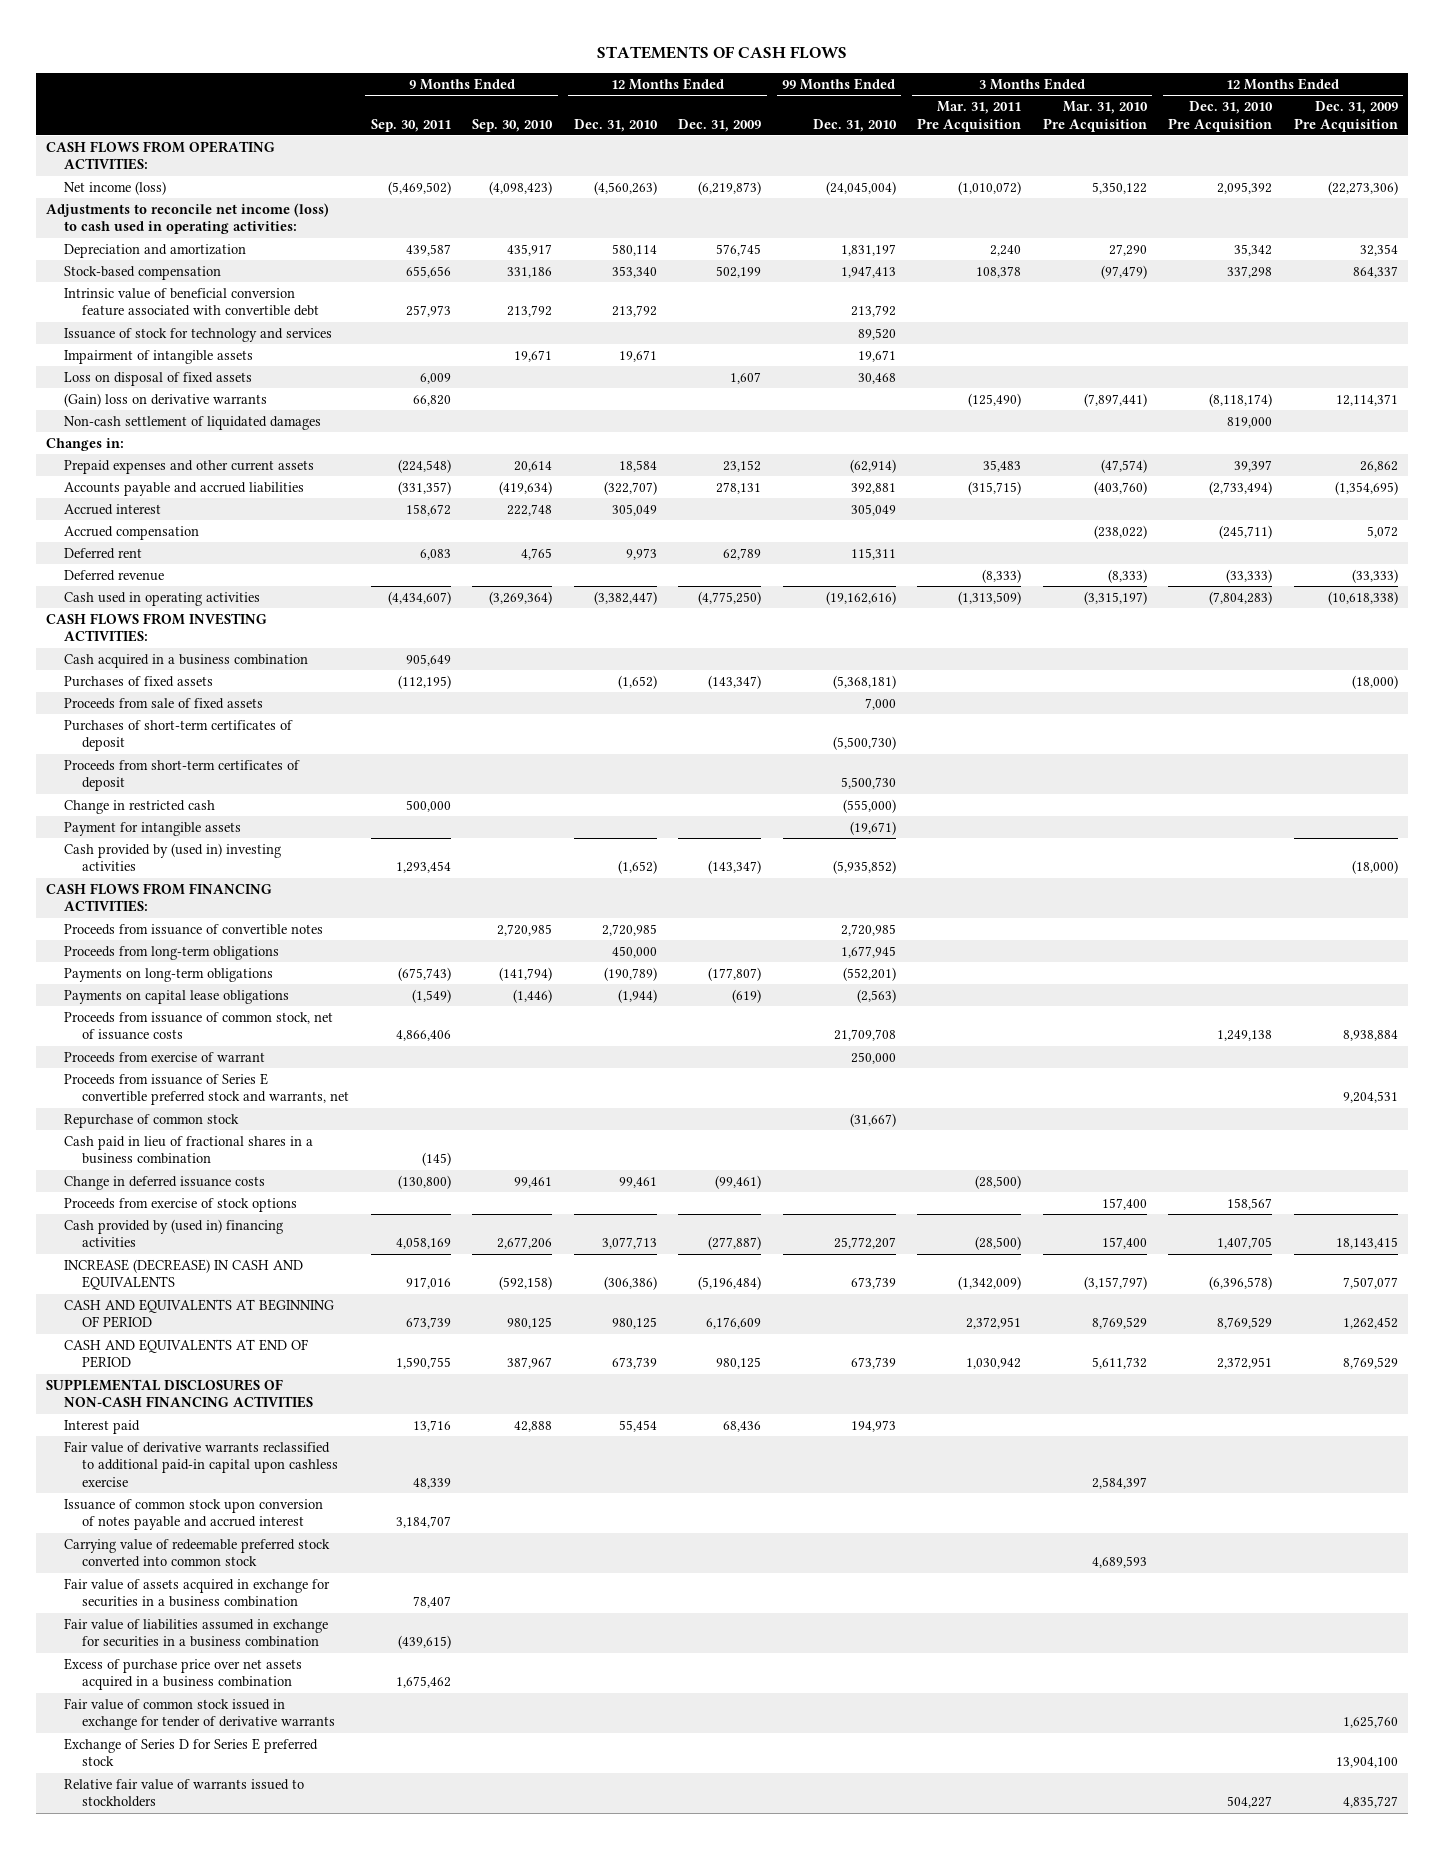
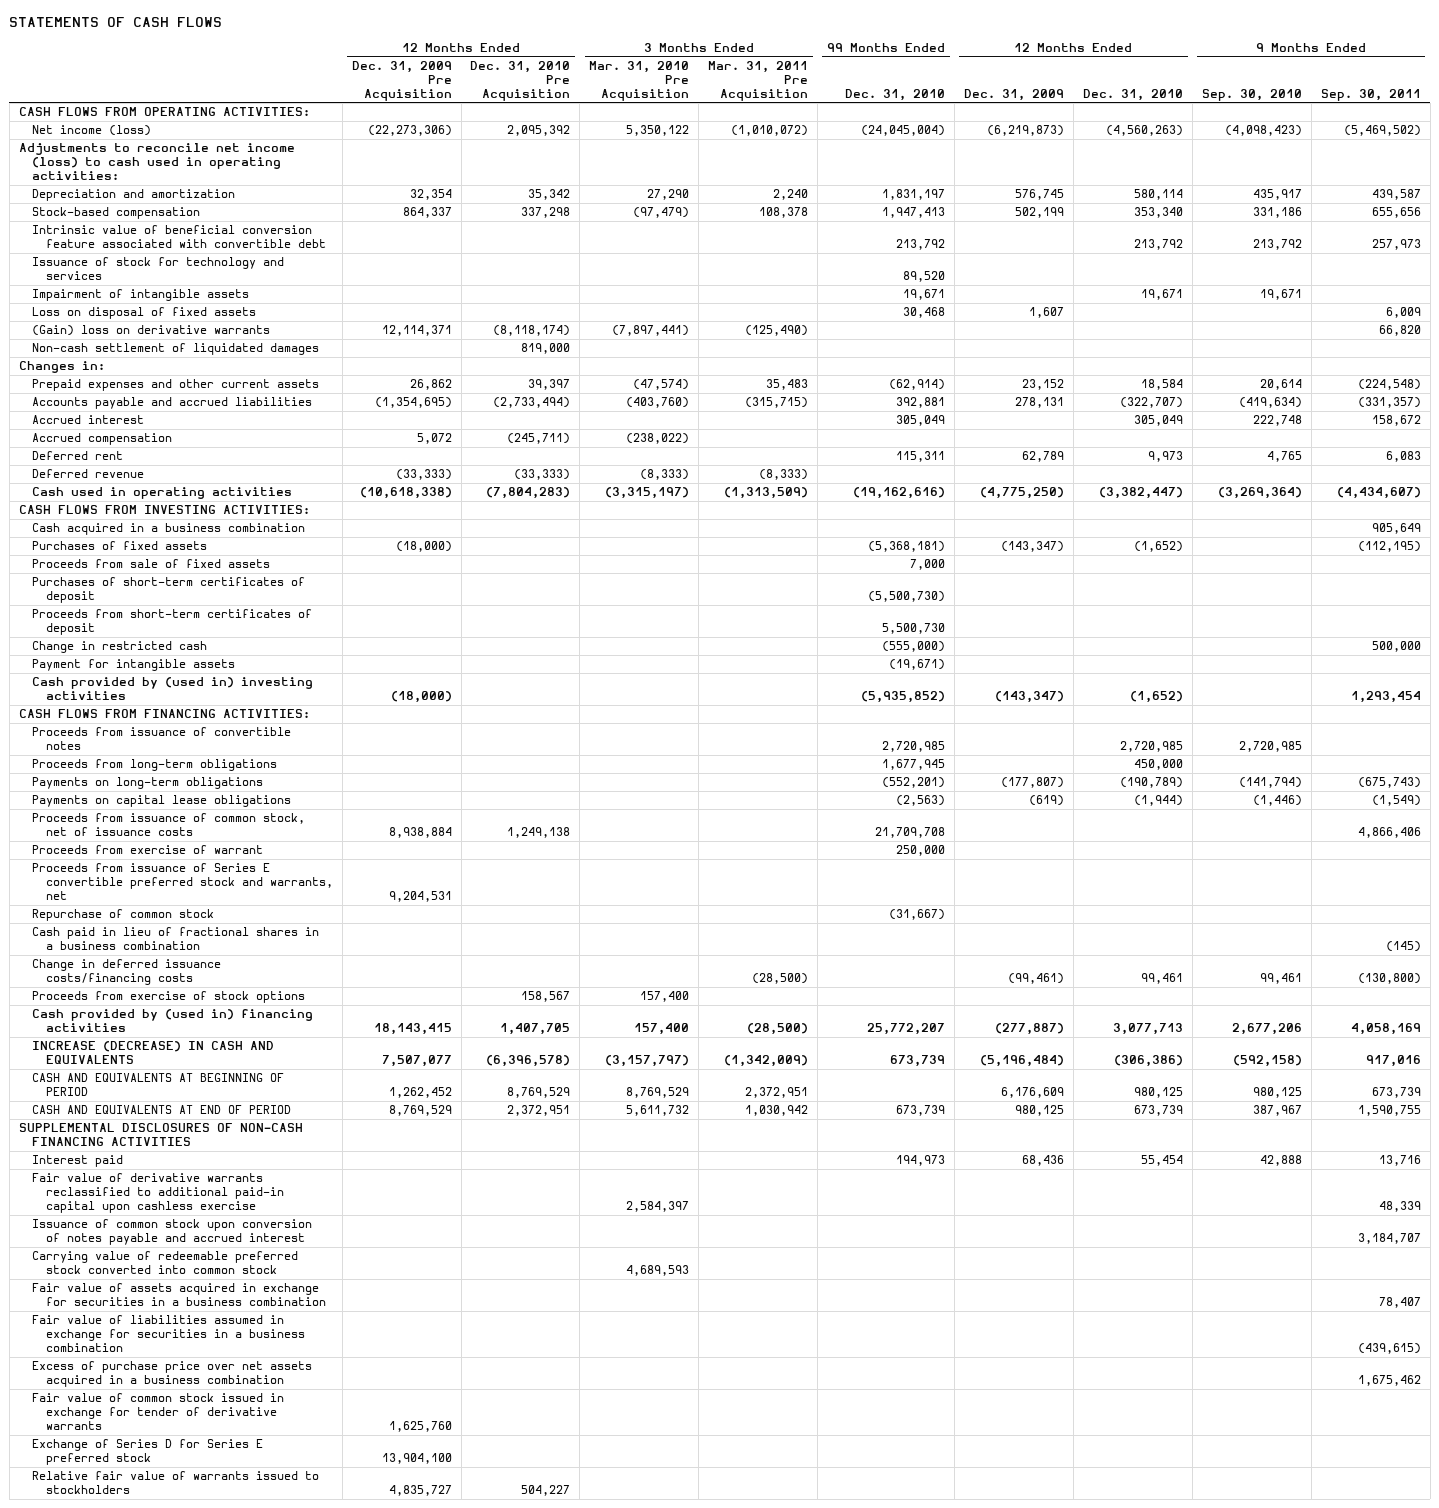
[64,1175,266,1190] Change in deferred issuance costs -> [32,959,222,986] Change in deferred issuance costs/financing costs

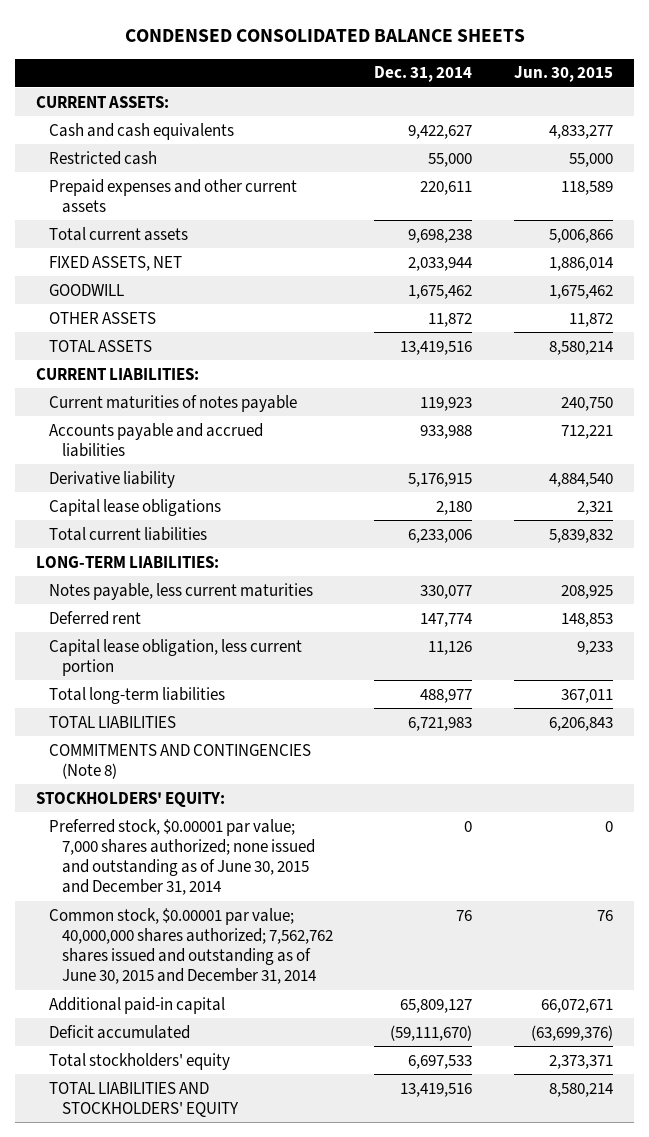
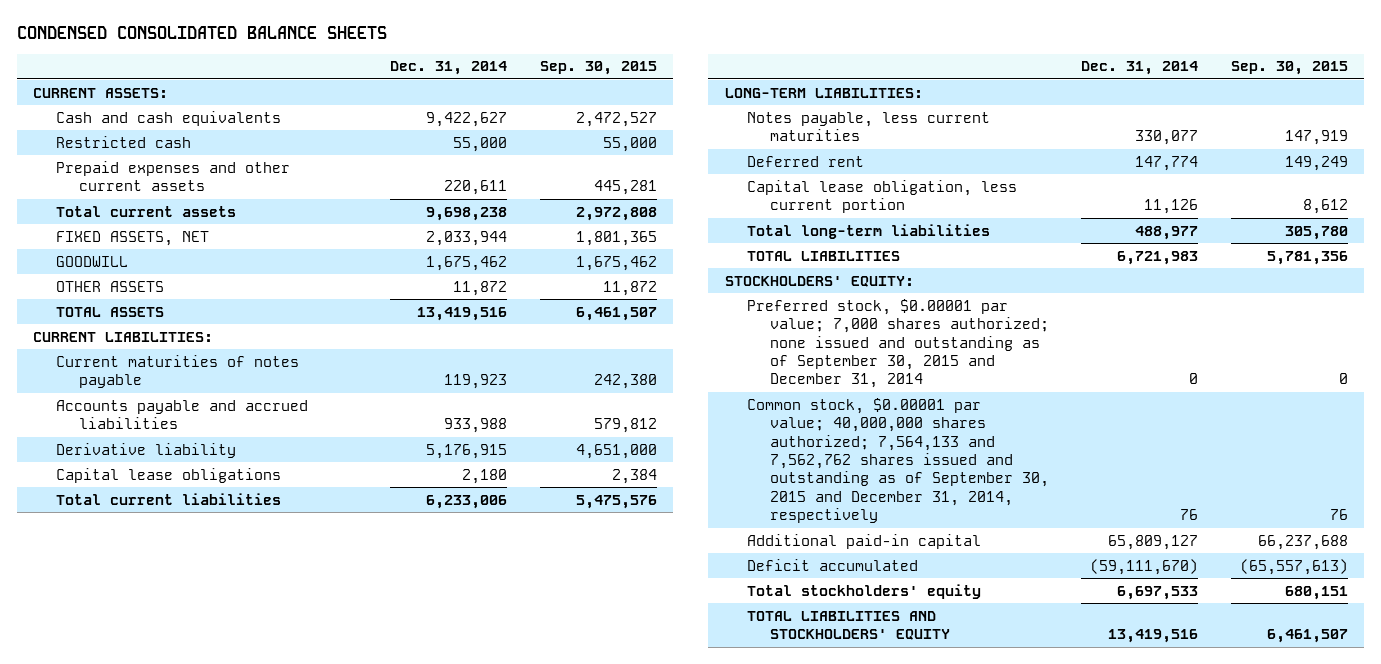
[514,66,614,83] Jun. 30, 2015 -> none
none -> [539,61,657,76] Sep. 30, 2015
[48,743,311,779] COMMITMENTS AND CONTINGENCIES (Note 8) -> none
[48,818,315,895] Preferred stock, $0.00001 par value; 7,000 shares authorized; none issued and outstanding as of June 30, 2015 and December 31, 2014 -> [747,298,1050,389] Preferred stock, $0.00001 par value; 7,000 shares authorized; none issued and outstanding as of September 30, 2015 and December 31, 2014
[48,907,333,984] Common stock, $0.00001 par value; 40,000,000 shares authorized; 7,562,762 shares issued and outstanding as of June 30, 2015 and December 31, 2014 -> [747,397,1050,524] Common stock, $0.00001 par value; 40,000,000 shares authorized; 7,564,133 and 7,562,762 shares issued and outstanding as of September 30, 2015 and December 31, 2014, respectively

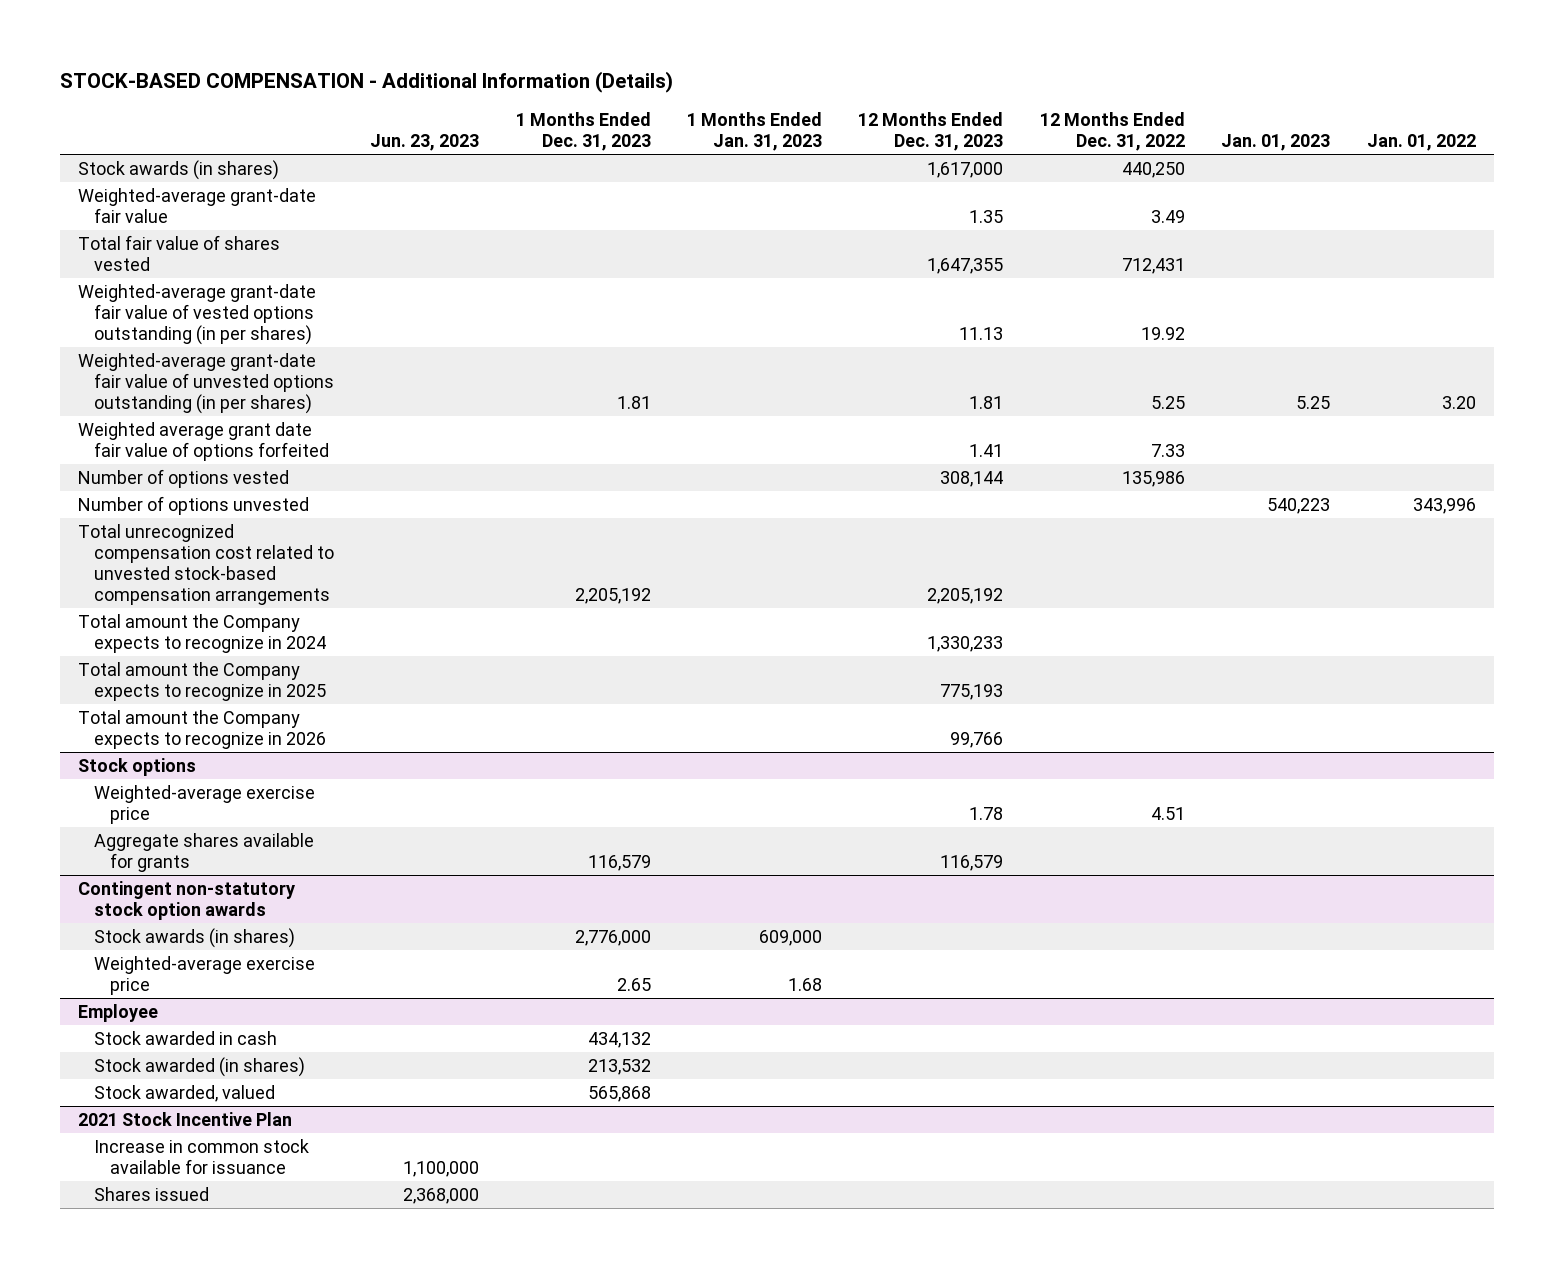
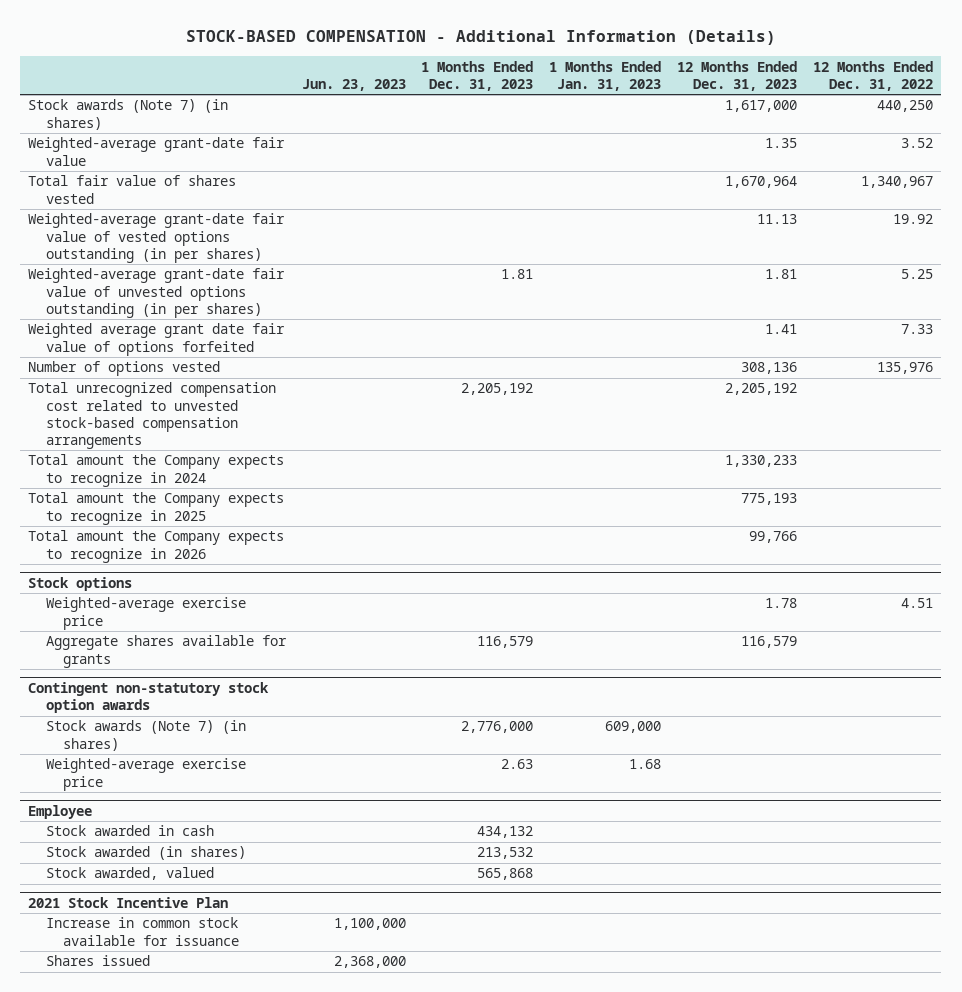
[1221,133,1331,151] Jan. 01, 2023 -> none
[1366,133,1476,151] Jan. 01, 2022 -> none
[78,160,280,181] Stock awards (in shares) -> [28,99,229,130] Stock awards (Note 7) (in shares)
[1150,209,1185,223] 3.49 -> [901,138,934,149] 3.52
[927,257,1004,274] 1,647,355 -> [725,176,798,189] 1,670,964
[1121,257,1185,274] 712,431 -> [861,176,934,189] 1,340,967
[78,496,310,516] Number of options unvested -> none
[940,471,1004,488] 308,144 -> [741,362,798,375] 308,136
[1121,471,1185,488] 135,986 -> [877,362,934,375] 135,976
[94,928,296,949] Stock awards (in shares) -> [45,720,246,751] Stock awards (Note 7) (in shares)
[616,977,651,991] 2.65 -> [501,759,534,770] 2.63

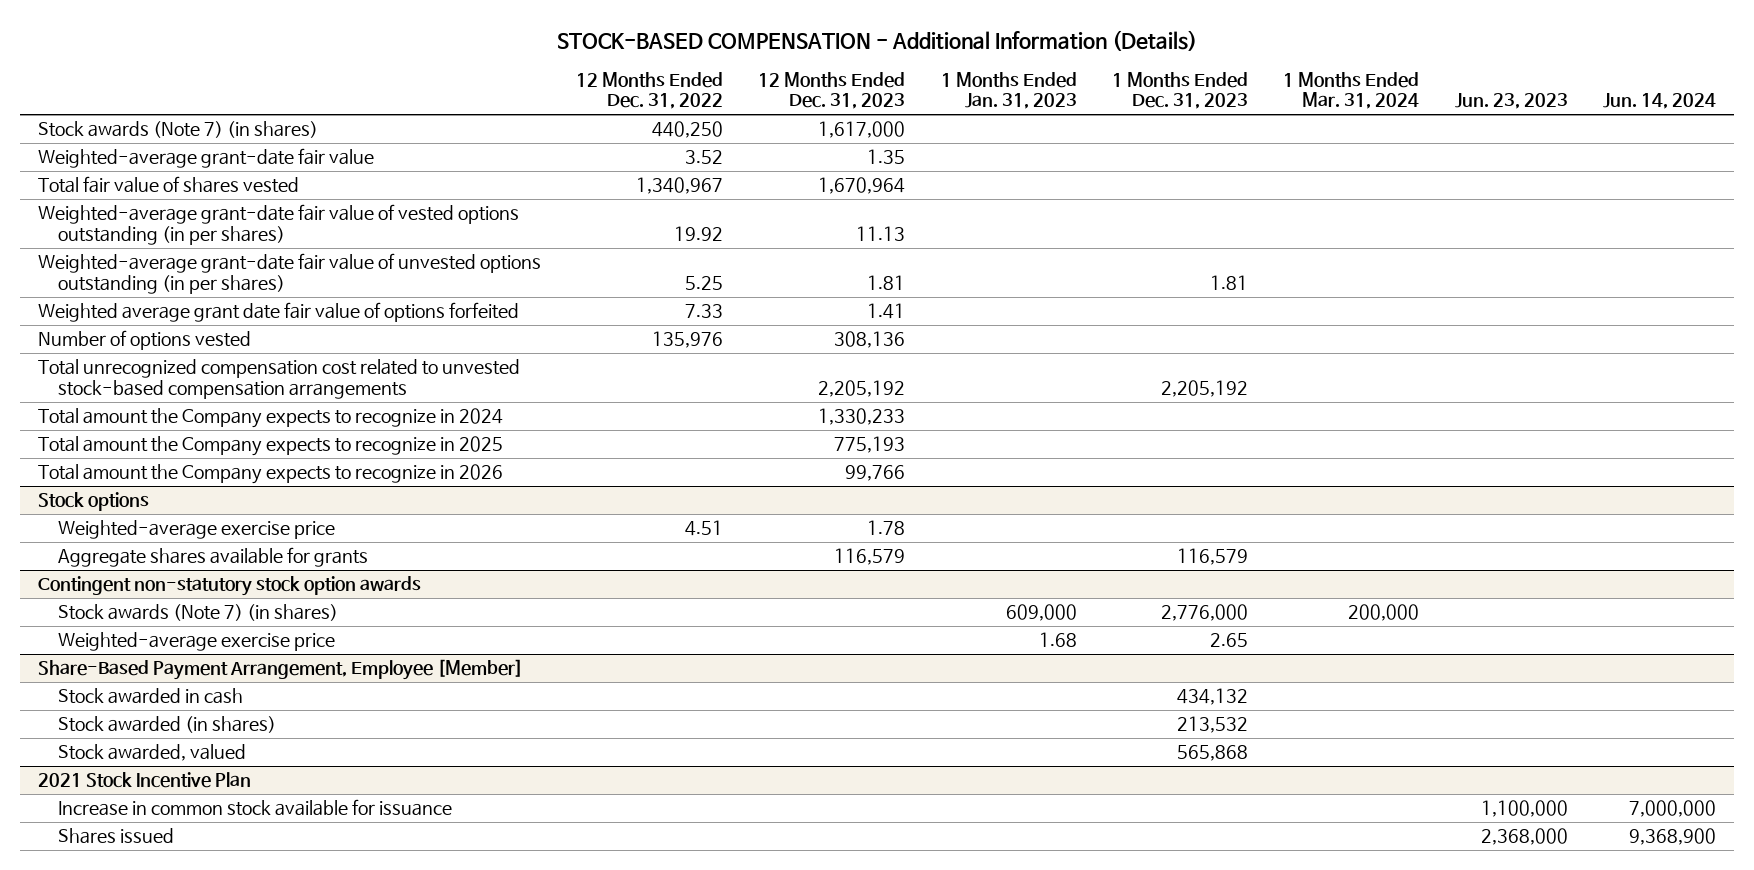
none -> [1283,71,1420,110] 1 Months Ended Mar. 31, 2024
none -> [1602,93,1716,110] Jun. 14, 2024
[501,759,534,770] 2.63 -> [1210,633,1249,648] 2.65
[28,805,93,820] Employee -> [37,659,523,681] Share-Based Payment Arrangement, Employee [Member]

